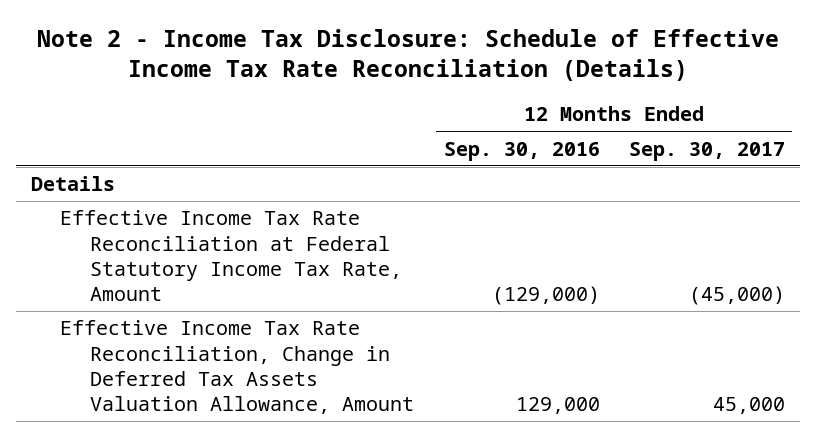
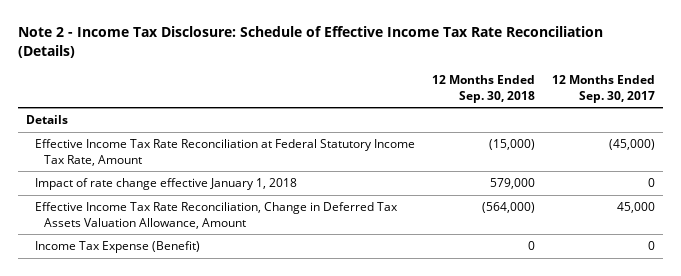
[443,141,600,161] Sep. 30, 2016 -> none
none -> [431,75,535,103] 12 Months Ended Sep. 30, 2018
none -> [34,178,297,191] Impact of rate change effective January 1, 2018
none -> [34,241,200,254] Income Tax Expense (Benefit)

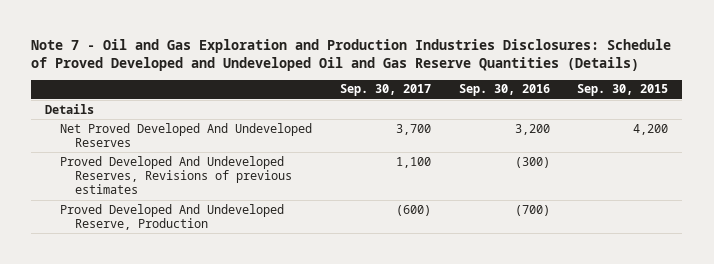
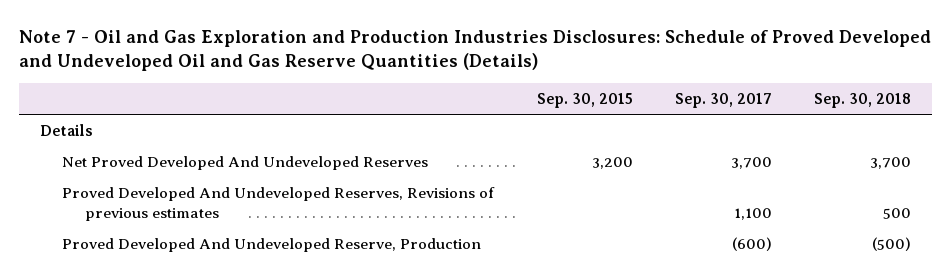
[458,84,550,97] Sep. 30, 2016 -> none
none -> [814,92,912,108] Sep. 30, 2018
[633,123,669,135] 4,200 -> [591,157,633,170] 3,200

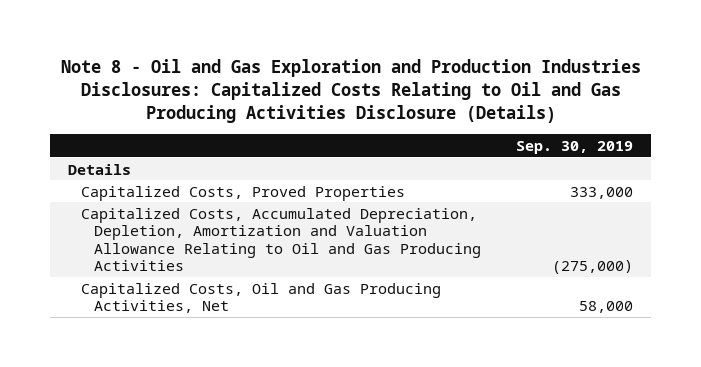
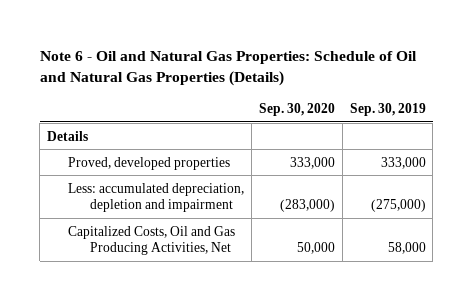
[60,59,641,124] Note 8 - Oil and Gas Exploration and Production Industries Disclosures: Capitalized Costs Relating to Oil and Gas Producing Activities Disclosure (Details) -> [39,50,417,86] Note 6 - Oil and Natural Gas Properties: Schedule of Oil and Natural Gas Properties (Details)
none -> [259,103,336,117] Sep. 30, 2020
[80,185,405,201] Capitalized Costs, Proved Properties -> [68,156,231,170] Proved, developed properties
[80,207,481,272] Capitalized Costs, Accumulated Depreciation, Depletion, Amortization and Valuation Allowance Relating to Oil and Gas Producing Activities -> [68,182,245,212] Less: accumulated depreciation, depletion and impairment

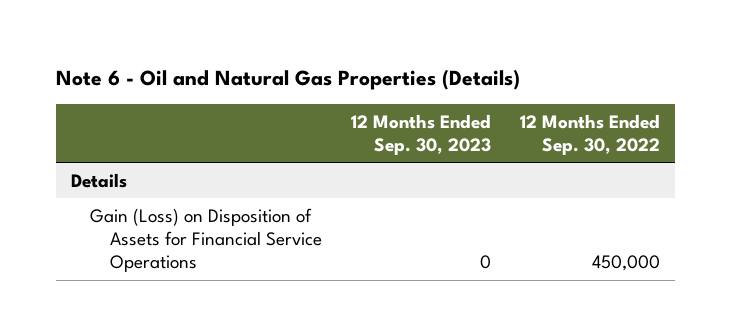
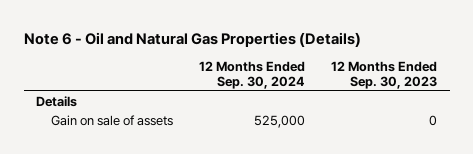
[520,113,661,156] 12 Months Ended Sep. 30, 2022 -> none
none -> [198,60,305,90] 12 Months Ended Sep. 30, 2024
[90,207,322,273] Gain (Loss) on Disposition of Assets for Financial Service Operations -> [51,114,174,126] Gain on sale of assets

